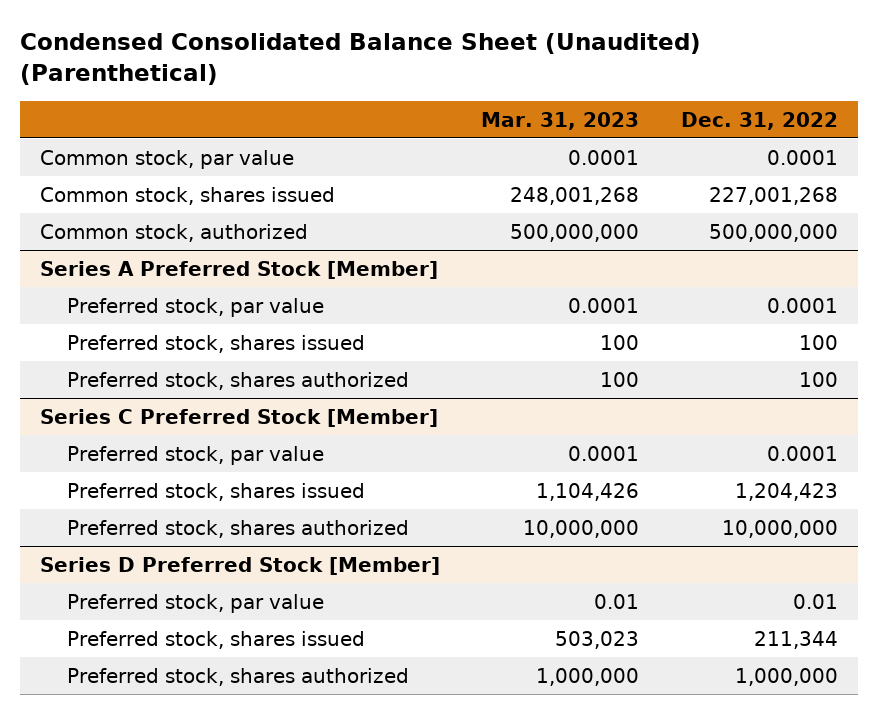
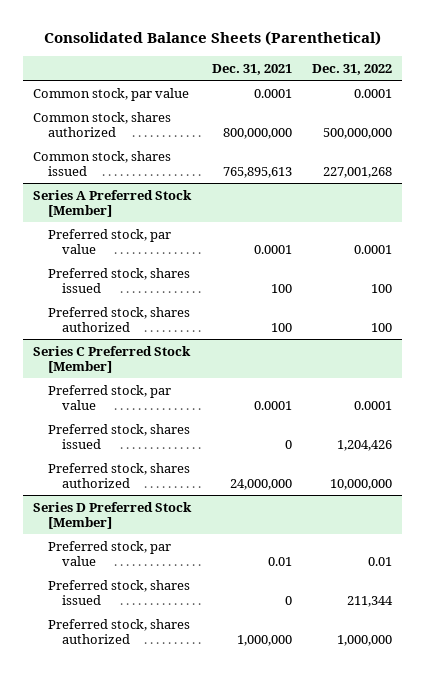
[19,33,701,86] Condensed Consolidated Balance Sheet (Unaudited) (Parenthetical) -> [43,31,381,47] Consolidated Balance Sheets (Parenthetical)
[481,111,640,130] Mar. 31, 2023 -> none
none -> [211,63,292,75] Dec. 31, 2021
none -> [33,111,172,138] Common stock, shares authorized
[40,223,309,242] Common stock, authorized -> none
[734,482,838,501] 1,204,423 -> [337,440,393,452] 1,204,426

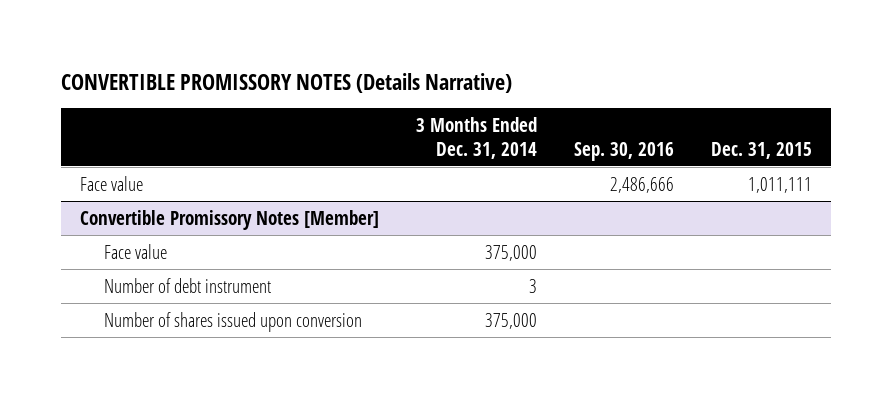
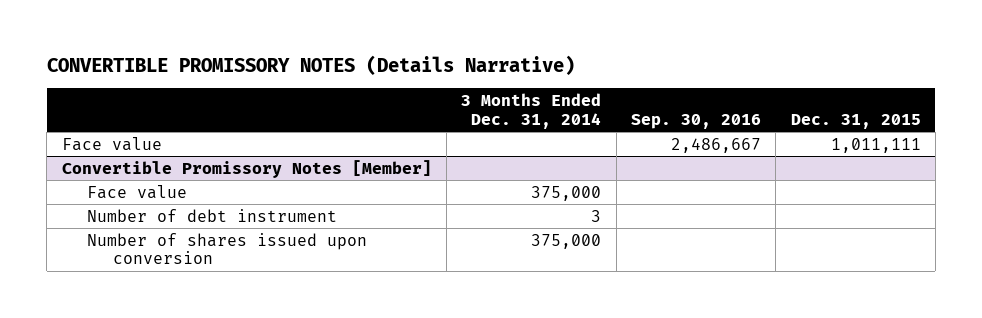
[610,176,675,193] 2,486,666 -> [671,137,762,153] 2,486,667

